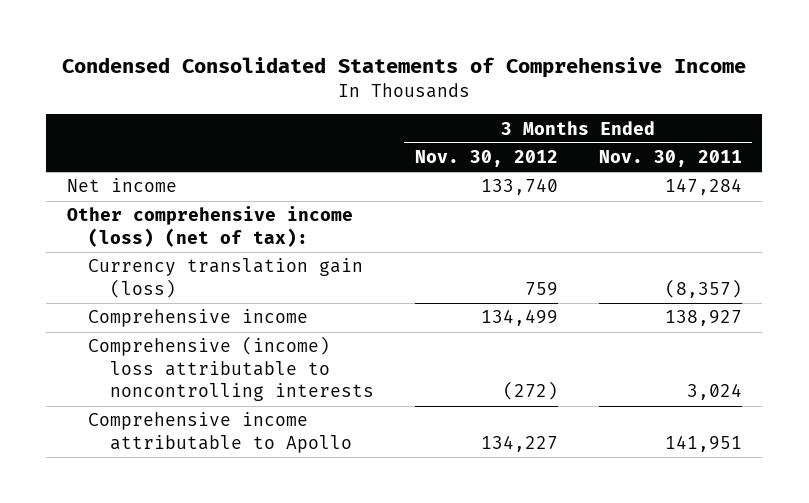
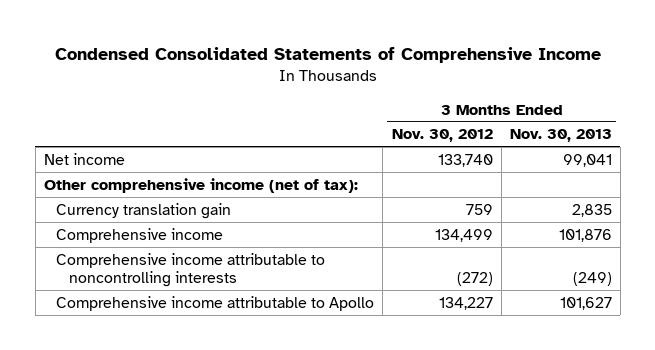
[598,150,742,168] Nov. 30, 2011 -> none
none -> [509,129,612,143] Nov. 30, 2013
[66,206,353,247] Other comprehensive income (loss) (net of tax): -> [43,177,358,193] Other comprehensive income (net of tax):
[88,258,364,298] Currency translation gain (loss) -> [56,202,232,219] Currency translation gain
[88,336,374,402] Comprehensive (income) loss attributable to noncontrolling interests -> [56,252,326,288] Comprehensive income attributable to noncontrolling interests

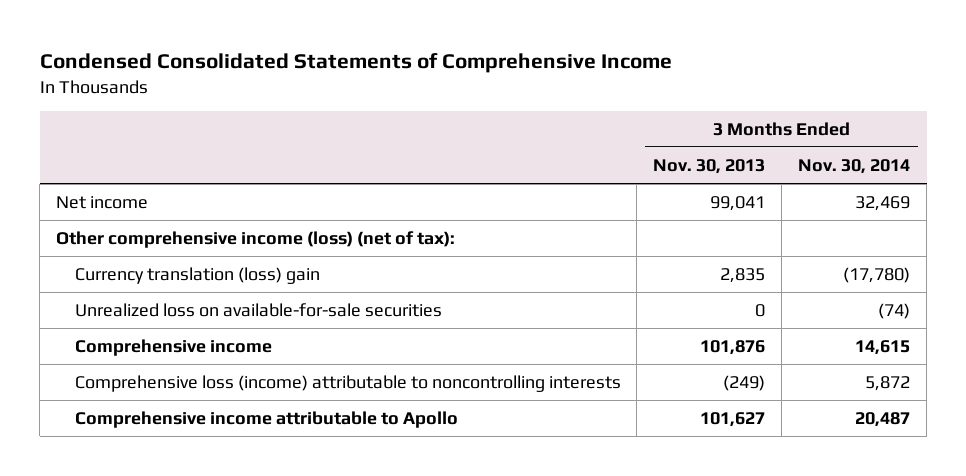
[391,129,493,143] Nov. 30, 2012 -> none
none -> [798,158,911,174] Nov. 30, 2014
[43,177,358,193] Other comprehensive income (net of tax): -> [56,230,456,248] Other comprehensive income (loss) (net of tax):
[56,202,232,219] Currency translation gain -> [74,266,320,284] Currency translation (loss) gain
none -> [74,302,442,317] Unrealized loss on available-for-sale securities
[56,252,326,288] Comprehensive income attributable to noncontrolling interests -> [74,374,621,392] Comprehensive loss (income) attributable to noncontrolling interests

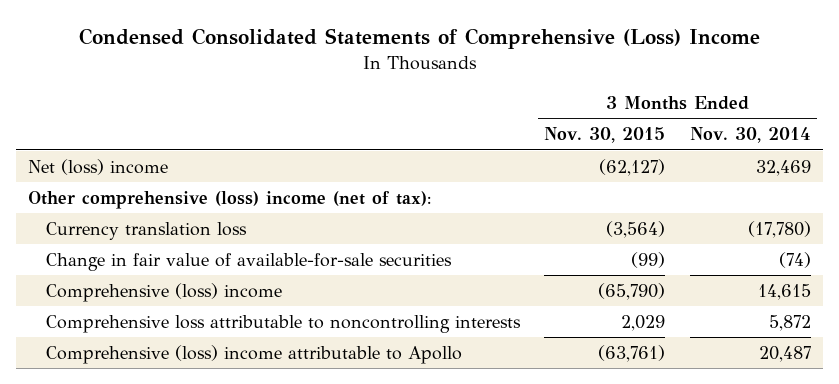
[39,53,672,74] Condensed Consolidated Statements of Comprehensive Income -> [78,28,760,50] Condensed Consolidated Statements of Comprehensive (Loss) Income
[653,158,766,174] Nov. 30, 2013 -> none
none -> [544,127,666,144] Nov. 30, 2015
[56,195,149,209] Net income -> [28,158,169,175] Net (loss) income
[56,230,456,248] Other comprehensive income (loss) (net of tax): -> [28,190,432,209] Other comprehensive (loss) income (net of tax):
[74,266,320,284] Currency translation (loss) gain -> [45,221,247,240] Currency translation loss
[74,302,442,317] Unrealized loss on available-for-sale securities -> [45,252,452,271] Change in fair value of available-for-sale securities
[74,338,272,356] Comprehensive income -> [45,282,282,302] Comprehensive (loss) income
[74,374,621,392] Comprehensive loss (income) attributable to noncontrolling interests -> [45,314,521,333] Comprehensive loss attributable to noncontrolling interests
[74,410,458,428] Comprehensive income attributable to Apollo -> [45,344,462,364] Comprehensive (loss) income attributable to Apollo

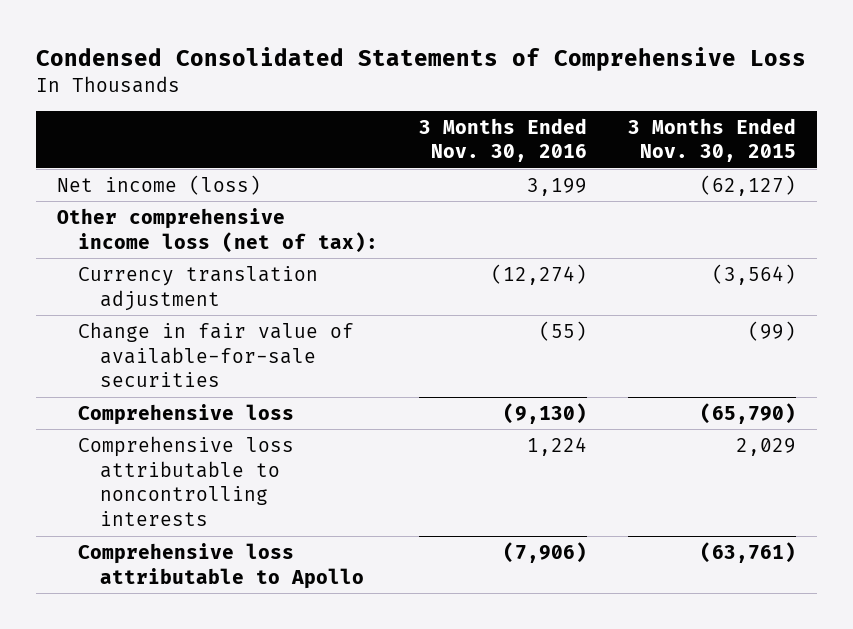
[78,28,760,50] Condensed Consolidated Statements of Comprehensive (Loss) Income -> [36,46,807,71] Condensed Consolidated Statements of Comprehensive Loss
[690,127,812,144] Nov. 30, 2014 -> none
none -> [419,117,588,163] 3 Months Ended Nov. 30, 2016
[28,158,169,175] Net (loss) income -> [56,174,261,195] Net income (loss)
[28,190,432,209] Other comprehensive (loss) income (net of tax): -> [56,207,379,253] Other comprehensive income loss (net of tax):
[45,221,247,240] Currency translation loss -> [78,265,319,311] Currency translation adjustment
[45,282,282,302] Comprehensive (loss) income -> [78,403,295,425] Comprehensive loss
[45,344,462,364] Comprehensive (loss) income attributable to Apollo -> [78,542,364,589] Comprehensive loss attributable to Apollo

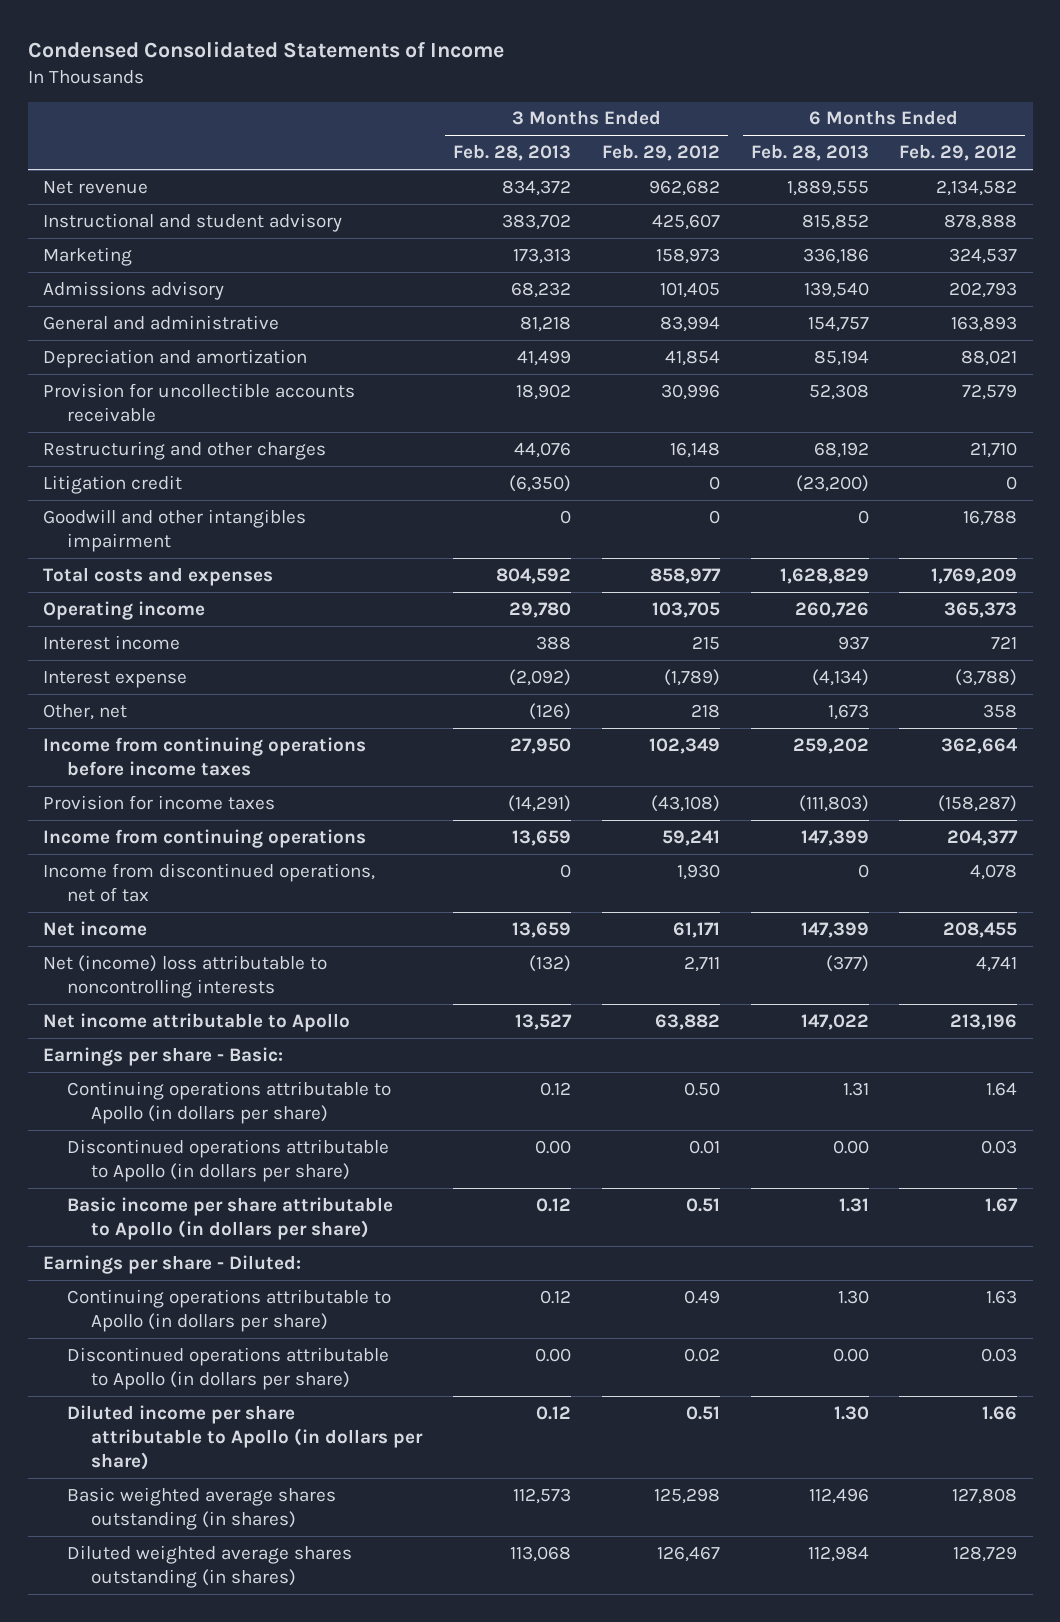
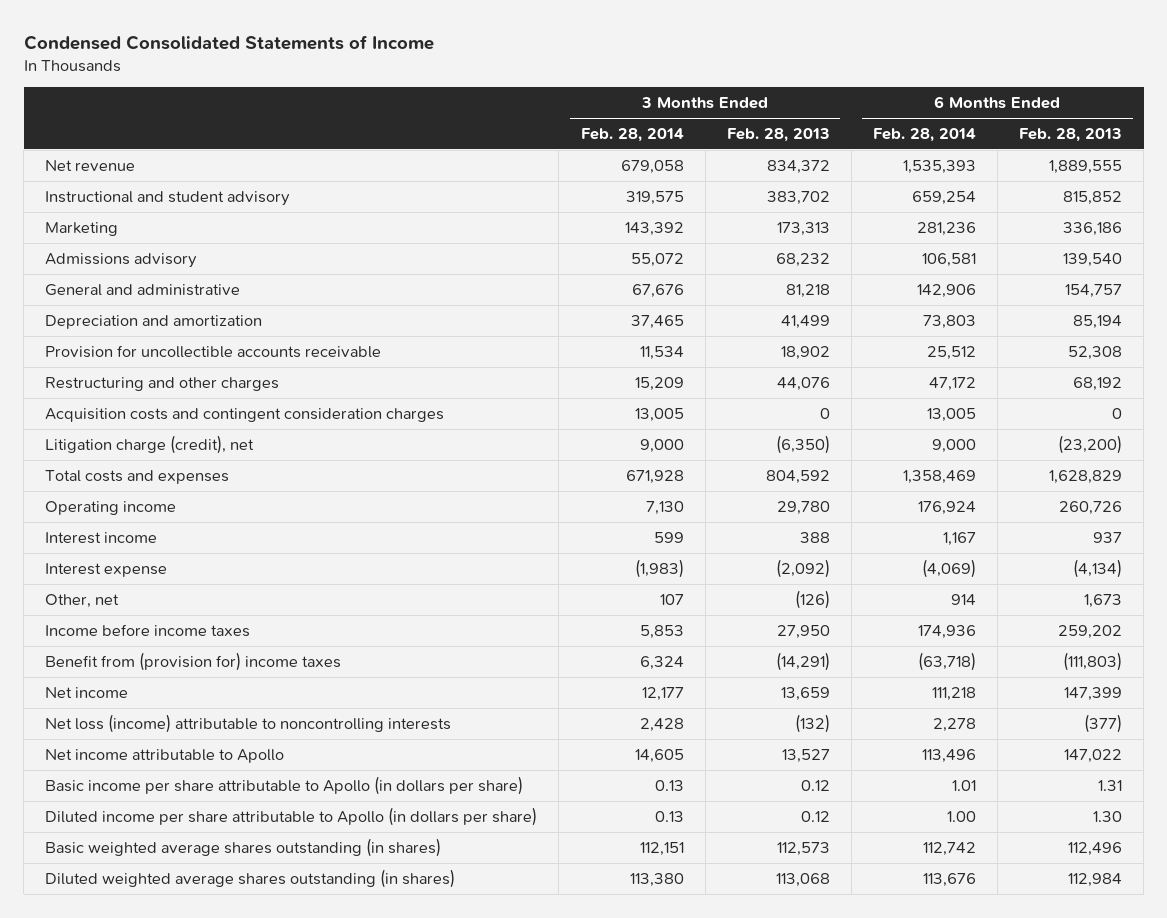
[601,144,720,162] Feb. 29, 2012 -> none
[899,144,1018,162] Feb. 29, 2012 -> none
none -> [580,127,684,142] Feb. 28, 2014
none -> [872,127,976,142] Feb. 28, 2014
[43,508,307,553] Goodwill and other intangibles impairment -> none
none -> [45,407,445,422] Acquisition costs and contingent consideration charges
[43,474,183,494] Litigation credit -> [45,434,255,454] Litigation charge (credit), net
[43,828,367,848] Income from continuing operations -> none
[43,862,376,903] Income from discontinued operations, net of tax -> none
[43,736,367,777] Income from continuing operations before income taxes -> [45,623,251,637] Income before income taxes
[43,794,276,810] Provision for income taxes -> [45,651,342,671] Benefit from (provision for) income taxes
[43,954,328,999] Net (income) loss attributable to noncontrolling interests -> [45,713,452,733] Net loss (income) attributable to noncontrolling interests
[43,1046,284,1066] Earnings per share - Basic: -> none
[67,1080,392,1125] Continuing operations attributable to Apollo (in dollars per share) -> none
[67,1138,390,1183] Discontinued operations attributable to Apollo (in dollars per share) -> none
[43,1254,302,1274] Earnings per share - Diluted: -> none
[67,1288,392,1333] Continuing operations attributable to Apollo (in dollars per share) -> none
[67,1346,390,1391] Discontinued operations attributable to Apollo (in dollars per share) -> none

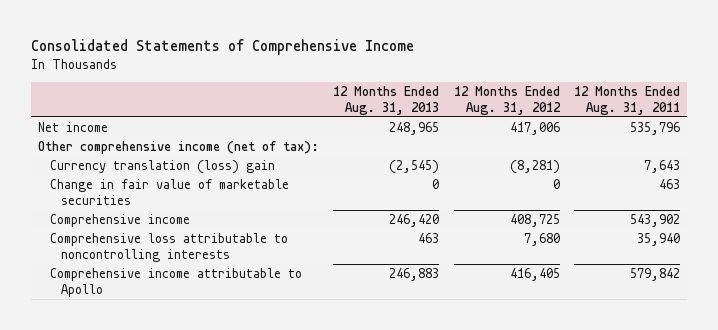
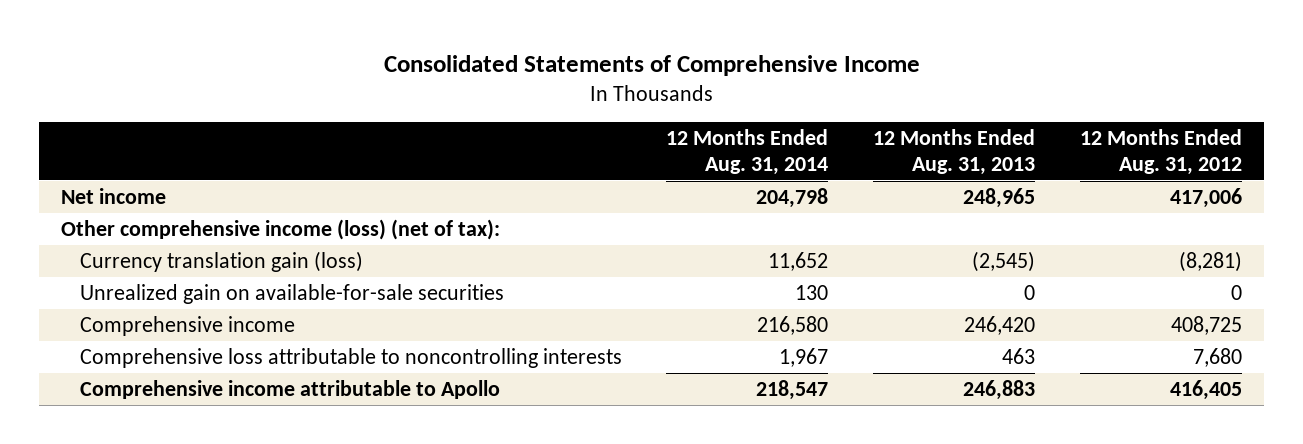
[573,86,680,115] 12 Months Ended Aug. 31, 2011 -> none
none -> [666,129,829,175] 12 Months Ended Aug. 31, 2014
[37,141,319,155] Other comprehensive income (net of tax): -> [61,218,501,240] Other comprehensive income (loss) (net of tax):
[49,160,275,175] Currency translation (loss) gain -> [79,250,363,272] Currency translation gain (loss)
[49,179,289,205] Change in fair value of marketable securities -> [79,283,504,304] Unrealized gain on available-for-sale securities

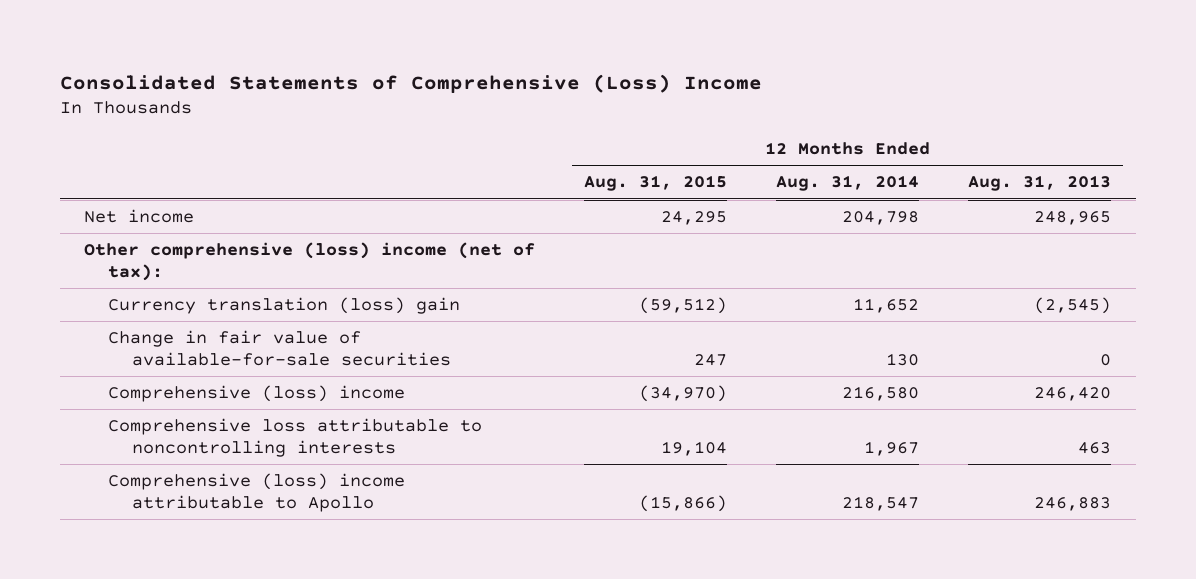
[383,55,920,77] Consolidated Statements of Comprehensive Income -> [59,73,762,93] Consolidated Statements of Comprehensive (Loss) Income
[1079,129,1242,175] 12 Months Ended Aug. 31, 2012 -> none
none -> [584,175,728,192] Aug. 31, 2015
[61,218,501,240] Other comprehensive income (loss) (net of tax): -> [84,242,536,281] Other comprehensive (loss) income (net of tax):
[79,250,363,272] Currency translation gain (loss) -> [108,297,461,315] Currency translation (loss) gain
[79,283,504,304] Unrealized gain on available-for-sale securities -> [108,330,452,366] Change in fair value of available-for-sale securities
[79,315,295,336] Comprehensive income -> [108,385,406,403] Comprehensive (loss) income
[79,379,500,399] Comprehensive income attributable to Apollo -> [108,473,406,512] Comprehensive (loss) income attributable to Apollo

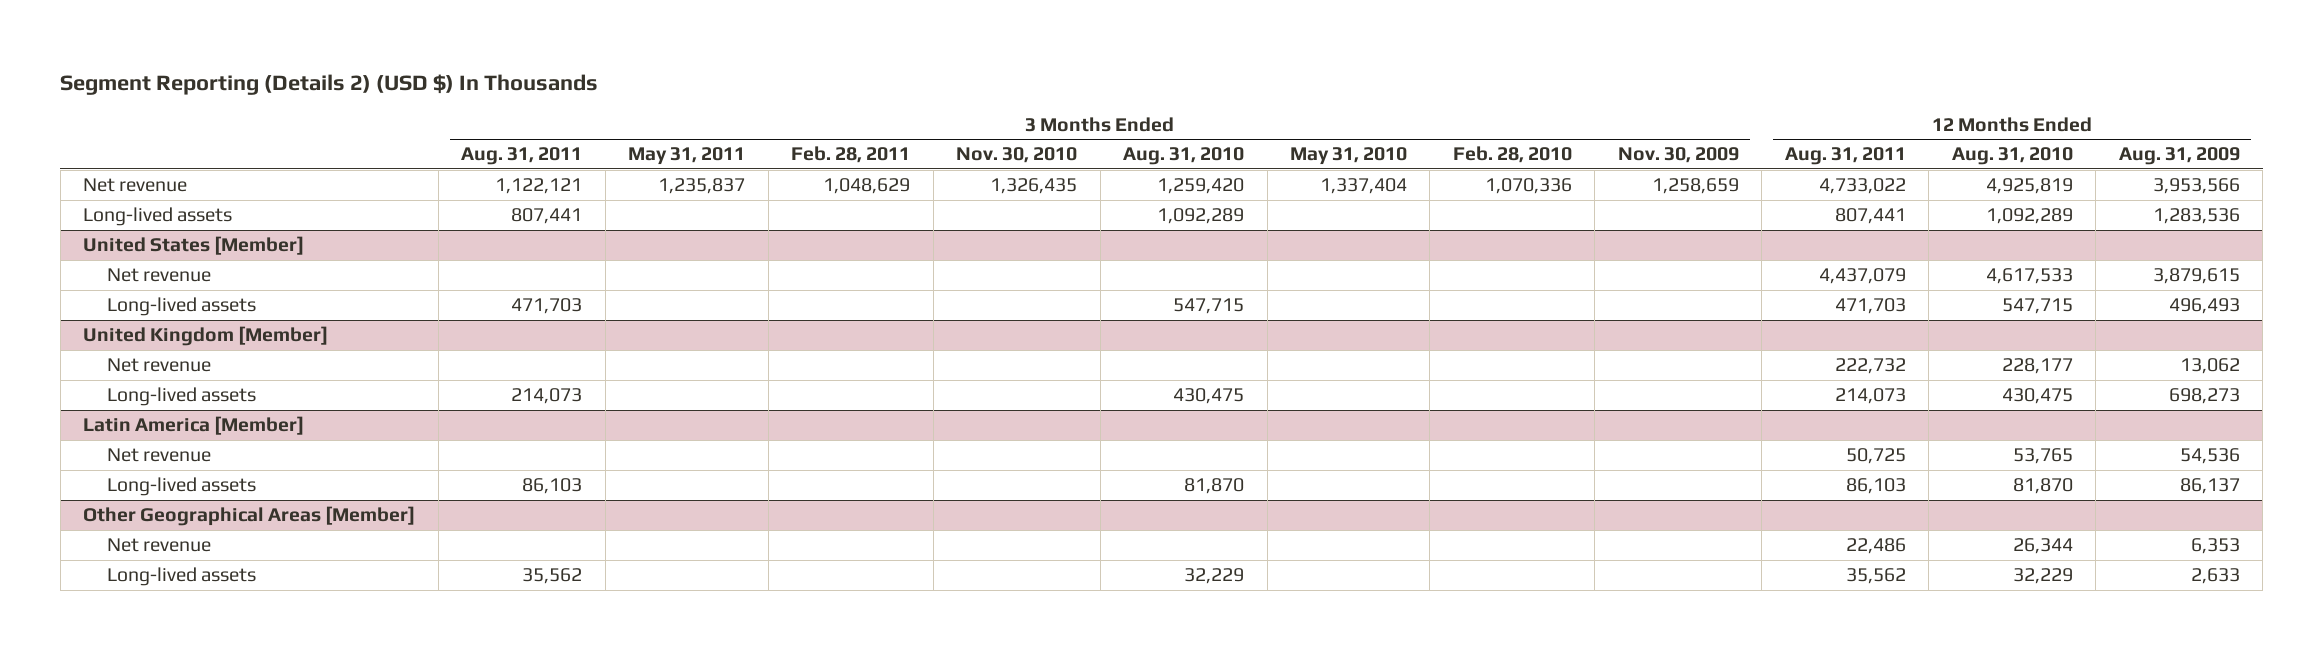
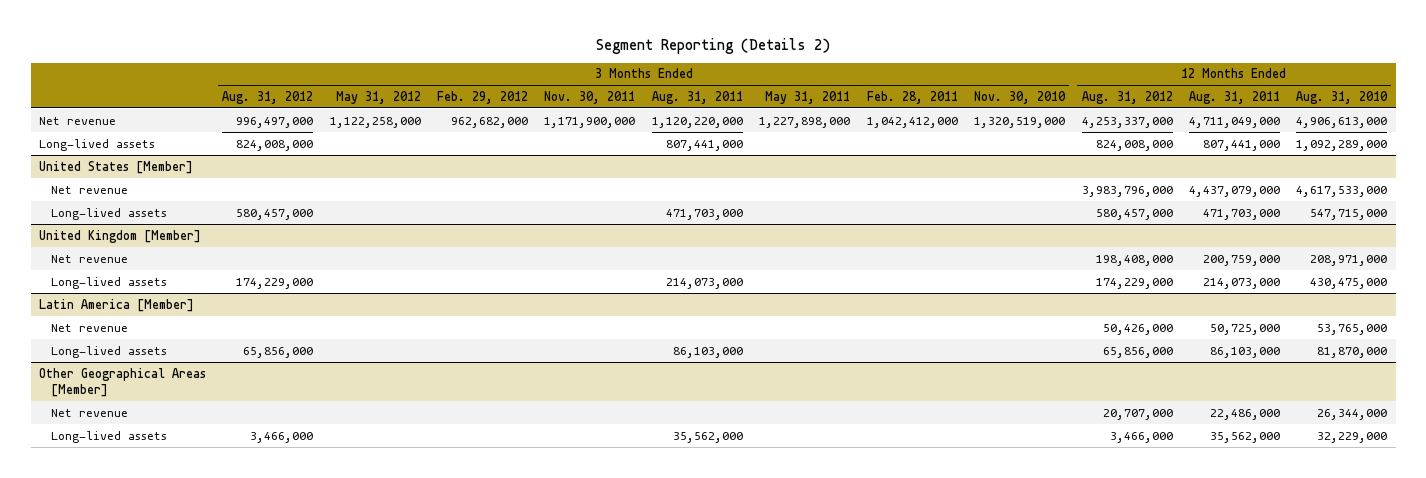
[60,74,599,96] Segment Reporting (Details 2) (USD $) In Thousands -> [596,38,831,55] Segment Reporting (Details 2)
[1123,147,1245,166] Aug. 31, 2010 -> none
[1289,147,1407,166] May 31, 2010 -> none
[1452,146,1572,164] Feb. 28, 2010 -> none
[1617,147,1739,164] Nov. 30, 2009 -> none
[2118,147,2240,166] Aug. 31, 2009 -> none
none -> [222,90,314,104] Aug. 31, 2012
none -> [335,90,421,104] May 31, 2012
none -> [437,90,529,104] Feb. 29, 2012
none -> [544,90,636,104] Nov. 30, 2011
none -> [1081,90,1173,104] Aug. 31, 2012
[495,178,583,195] 1,122,121 -> [651,116,743,128] 1,120,220,000
[658,178,746,195] 1,235,837 -> [759,116,851,128] 1,227,898,000
[823,178,911,195] 1,048,629 -> [866,116,958,128] 1,042,412,000
[990,178,1078,195] 1,326,435 -> [974,116,1066,128] 1,320,519,000
[1818,178,1906,195] 4,733,022 -> [1188,116,1280,128] 4,711,049,000
[1985,178,2073,195] 4,925,819 -> [1296,116,1388,128] 4,906,613,000
[511,208,583,225] 807,441 -> [665,139,743,151] 807,441,000
[1834,208,1906,225] 807,441 -> [1202,139,1280,151] 807,441,000
[1985,208,2073,225] 1,092,289 -> [1296,139,1388,151] 1,092,289,000
[1818,268,1906,285] 4,437,079 -> [1188,185,1280,197] 4,437,079,000
[1985,268,2073,285] 4,617,533 -> [1296,185,1388,197] 4,617,533,000
[511,298,583,315] 471,703 -> [665,208,743,220] 471,703,000
[1834,298,1906,315] 471,703 -> [1202,208,1280,220] 471,703,000
[2001,298,2073,315] 547,715 -> [1310,208,1388,220] 547,715,000
[1834,358,1906,375] 222,732 -> [1202,254,1280,266] 200,759,000
[2001,358,2073,375] 228,177 -> [1310,254,1388,266] 208,971,000
[511,388,583,405] 214,073 -> [665,277,743,289] 214,073,000
[1834,388,1906,405] 214,073 -> [1202,277,1280,289] 214,073,000
[2001,388,2073,405] 430,475 -> [1310,277,1388,289] 430,475,000
[1845,448,1906,465] 50,725 -> [1209,323,1280,335] 50,725,000
[2012,448,2073,465] 53,765 -> [1317,323,1388,335] 53,765,000
[522,478,583,495] 86,103 -> [672,346,743,358] 86,103,000
[1845,478,1906,495] 86,103 -> [1209,346,1280,358] 86,103,000
[2012,478,2073,495] 81,870 -> [1317,346,1388,358] 81,870,000
[1845,538,1906,555] 22,486 -> [1209,408,1280,420] 22,486,000
[2012,538,2073,555] 26,344 -> [1317,408,1388,420] 26,344,000
[522,568,583,585] 35,562 -> [672,431,743,443] 35,562,000
[1845,568,1906,585] 35,562 -> [1209,431,1280,443] 35,562,000
[2012,568,2073,585] 32,229 -> [1317,431,1388,443] 32,229,000

